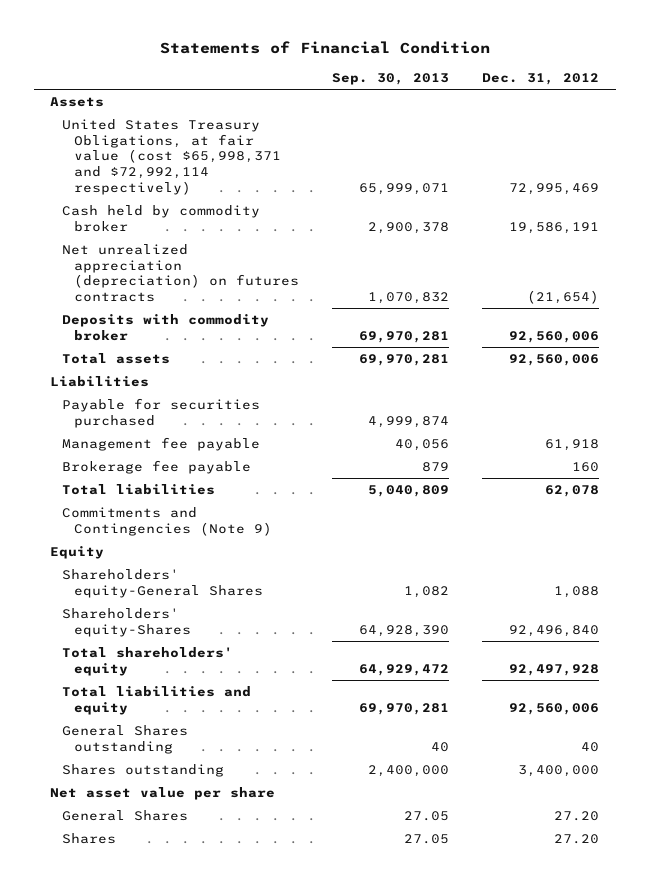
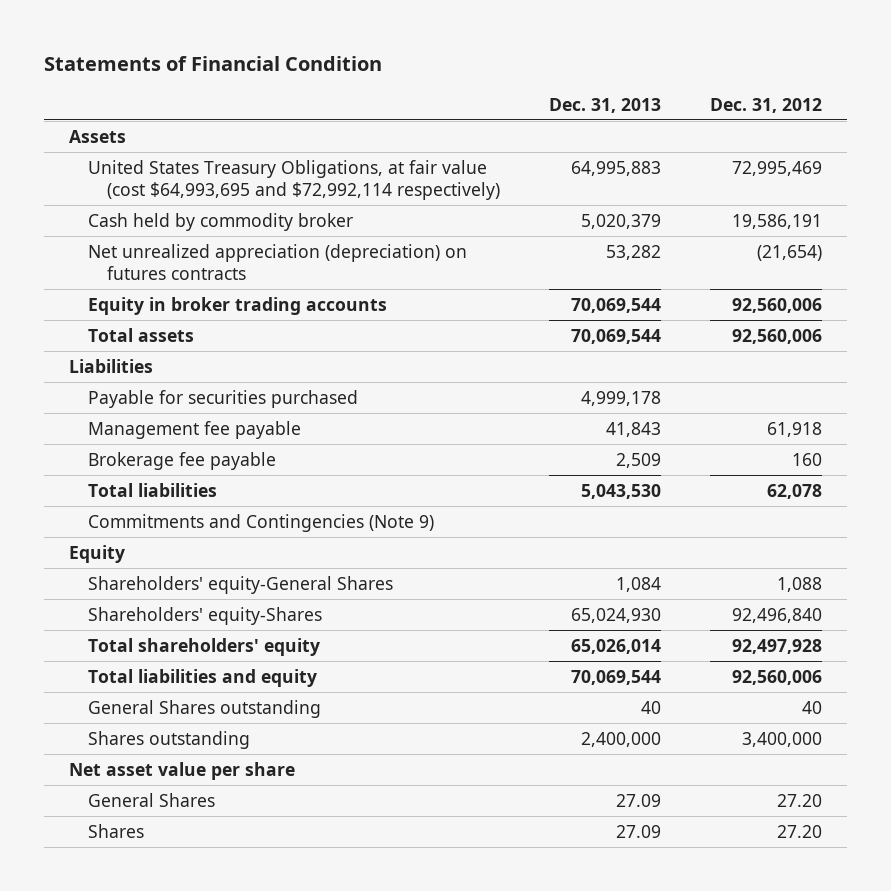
[332,73,450,86] Sep. 30, 2013 -> none
none -> [549,97,662,113] Dec. 31, 2013
[62,119,282,195] United States Treasury Obligations, at fair value (cost $65,998,371 and $72,992,114 respectively) -> [88,159,501,200] United States Treasury Obligations, at fair value (cost $64,993,695 and $72,992,114 respectively)
[62,314,270,341] Deposits with commodity broker -> [88,296,388,315] Equity in broker trading accounts

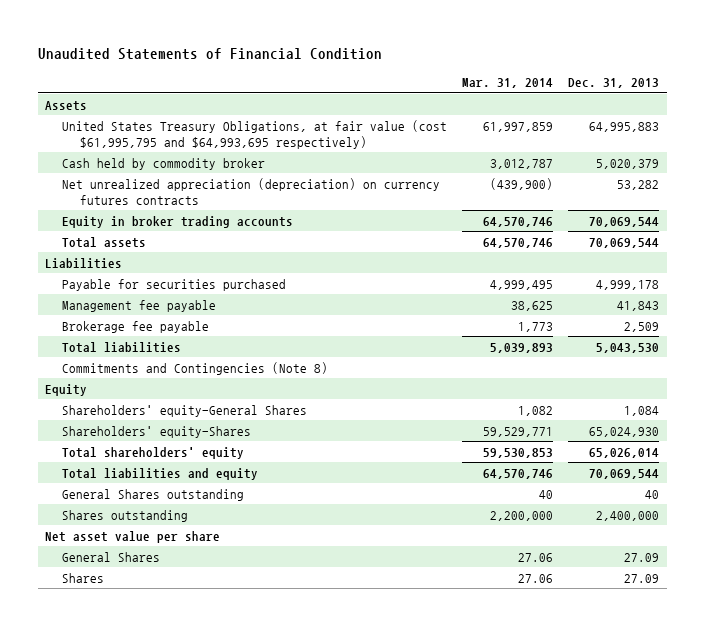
[44,56,383,72] Statements of Financial Condition -> [37,48,382,61] Unaudited Statements of Financial Condition
[710,97,823,113] Dec. 31, 2012 -> none
none -> [462,78,554,89] Mar. 31, 2014
[88,159,501,200] United States Treasury Obligations, at fair value (cost $64,993,695 and $72,992,114 respectively) -> [62,119,448,150] United States Treasury Obligations, at fair value (cost $61,995,795 and $64,993,695 respectively)
[88,243,468,280] Net unrealized appreciation (depreciation) on futures contracts -> [62,177,441,206] Net unrealized appreciation (depreciation) on currency futures contracts
[88,513,435,532] Commitments and Contingencies (Note 9) -> [62,361,329,375] Commitments and Contingencies (Note 8)

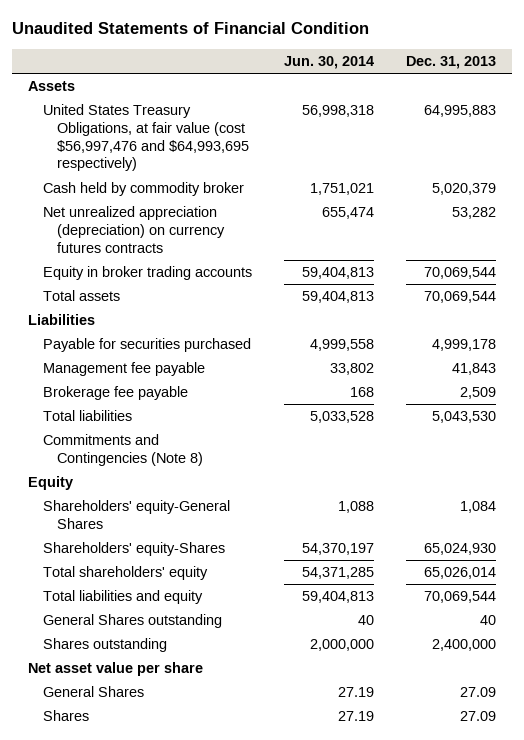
[462,78,554,89] Mar. 31, 2014 -> none
none -> [283,56,374,70] Jun. 30, 2014
[62,119,448,150] United States Treasury Obligations, at fair value (cost $61,995,795 and $64,993,695 respectively) -> [42,104,250,172] United States Treasury Obligations, at fair value (cost $56,997,476 and $64,993,695 respectively)

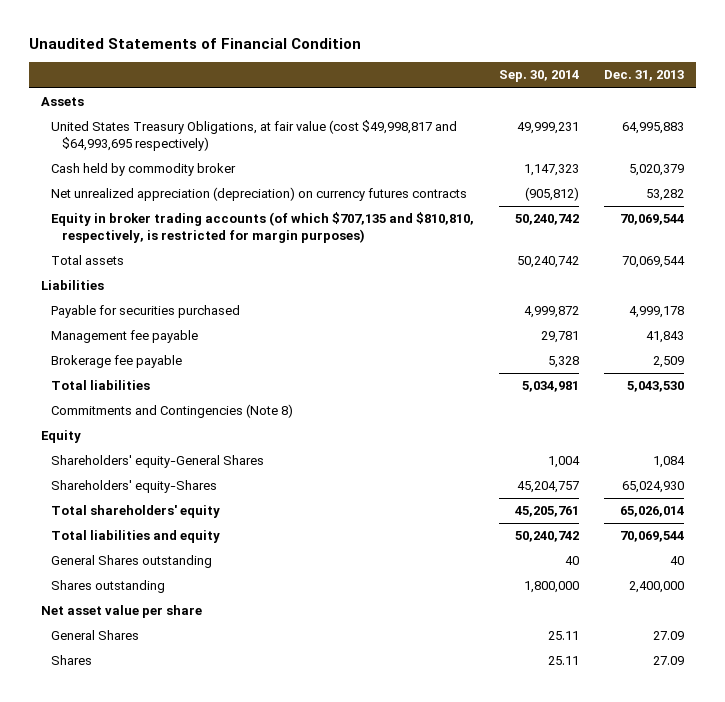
[283,56,374,70] Jun. 30, 2014 -> none
none -> [499,70,580,83] Sep. 30, 2014
[42,104,250,172] United States Treasury Obligations, at fair value (cost $56,997,476 and $64,993,695 respectively) -> [51,120,458,152] United States Treasury Obligations, at fair value (cost $49,998,817 and $64,993,695 respectively)
[42,266,252,281] Equity in broker trading accounts -> [51,212,475,244] Equity in broker trading accounts (of which $707,135 and $810,810, respectively, is restricted for margin purposes)

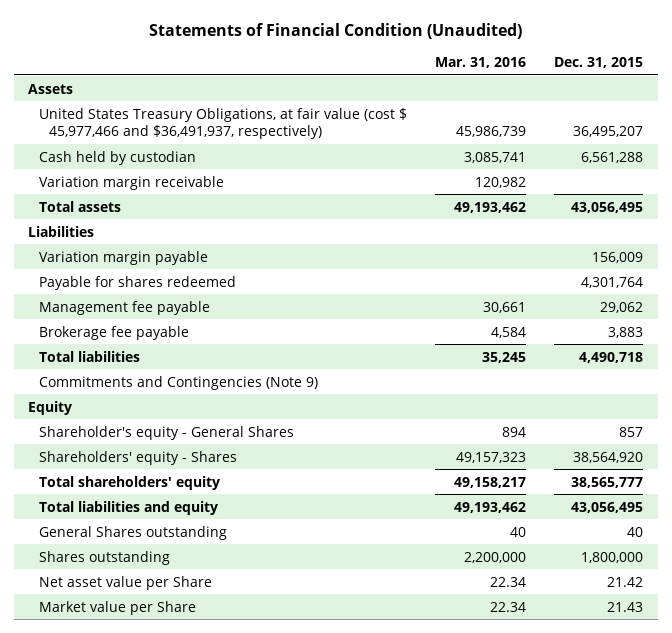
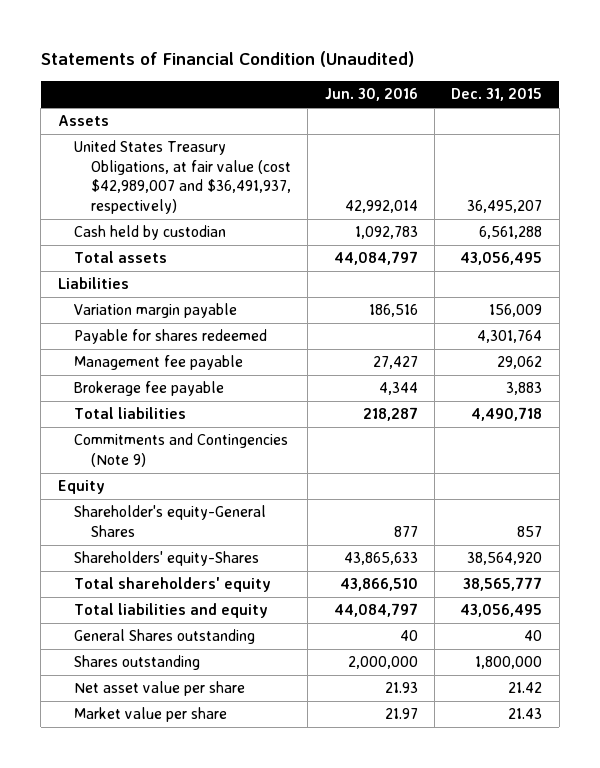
[435,57,527,69] Mar. 31, 2016 -> none
none -> [324,88,418,102] Jun. 30, 2016
[38,107,407,140] United States Treasury Obligations, at fair value (cost $ 45,977,466 and $36,491,937, respectively) -> [74,140,291,214] United States Treasury Obligations, at fair value (cost $42,989,007 and $36,491,937, respectively)
[38,175,224,190] Variation margin receivable -> none
[38,425,294,440] Shareholder's equity - General Shares -> [74,505,267,537] Shareholder's equity-General Shares
[38,450,237,465] Shareholders' equity - Shares -> [74,551,260,567] Shareholders' equity-Shares
[38,575,212,590] Net asset value per Share -> [74,681,246,697] Net asset value per share
[38,600,196,615] Market value per Share -> [74,707,228,723] Market value per share

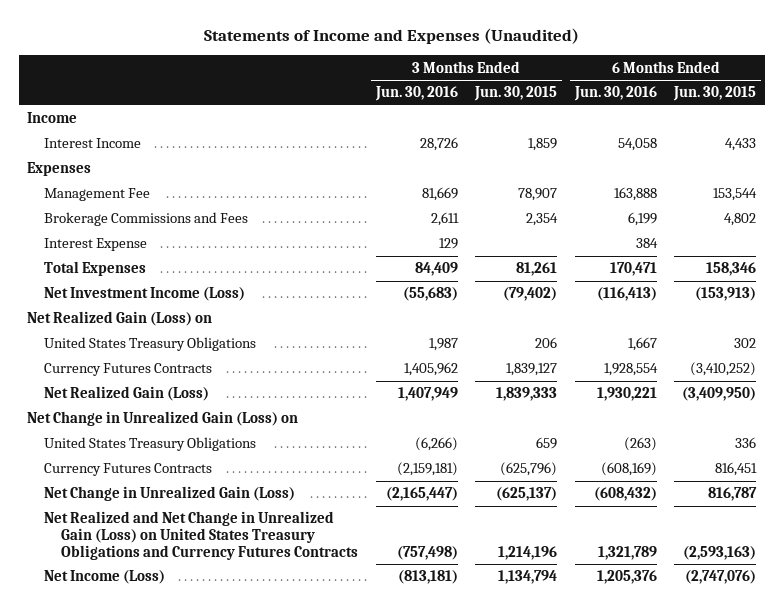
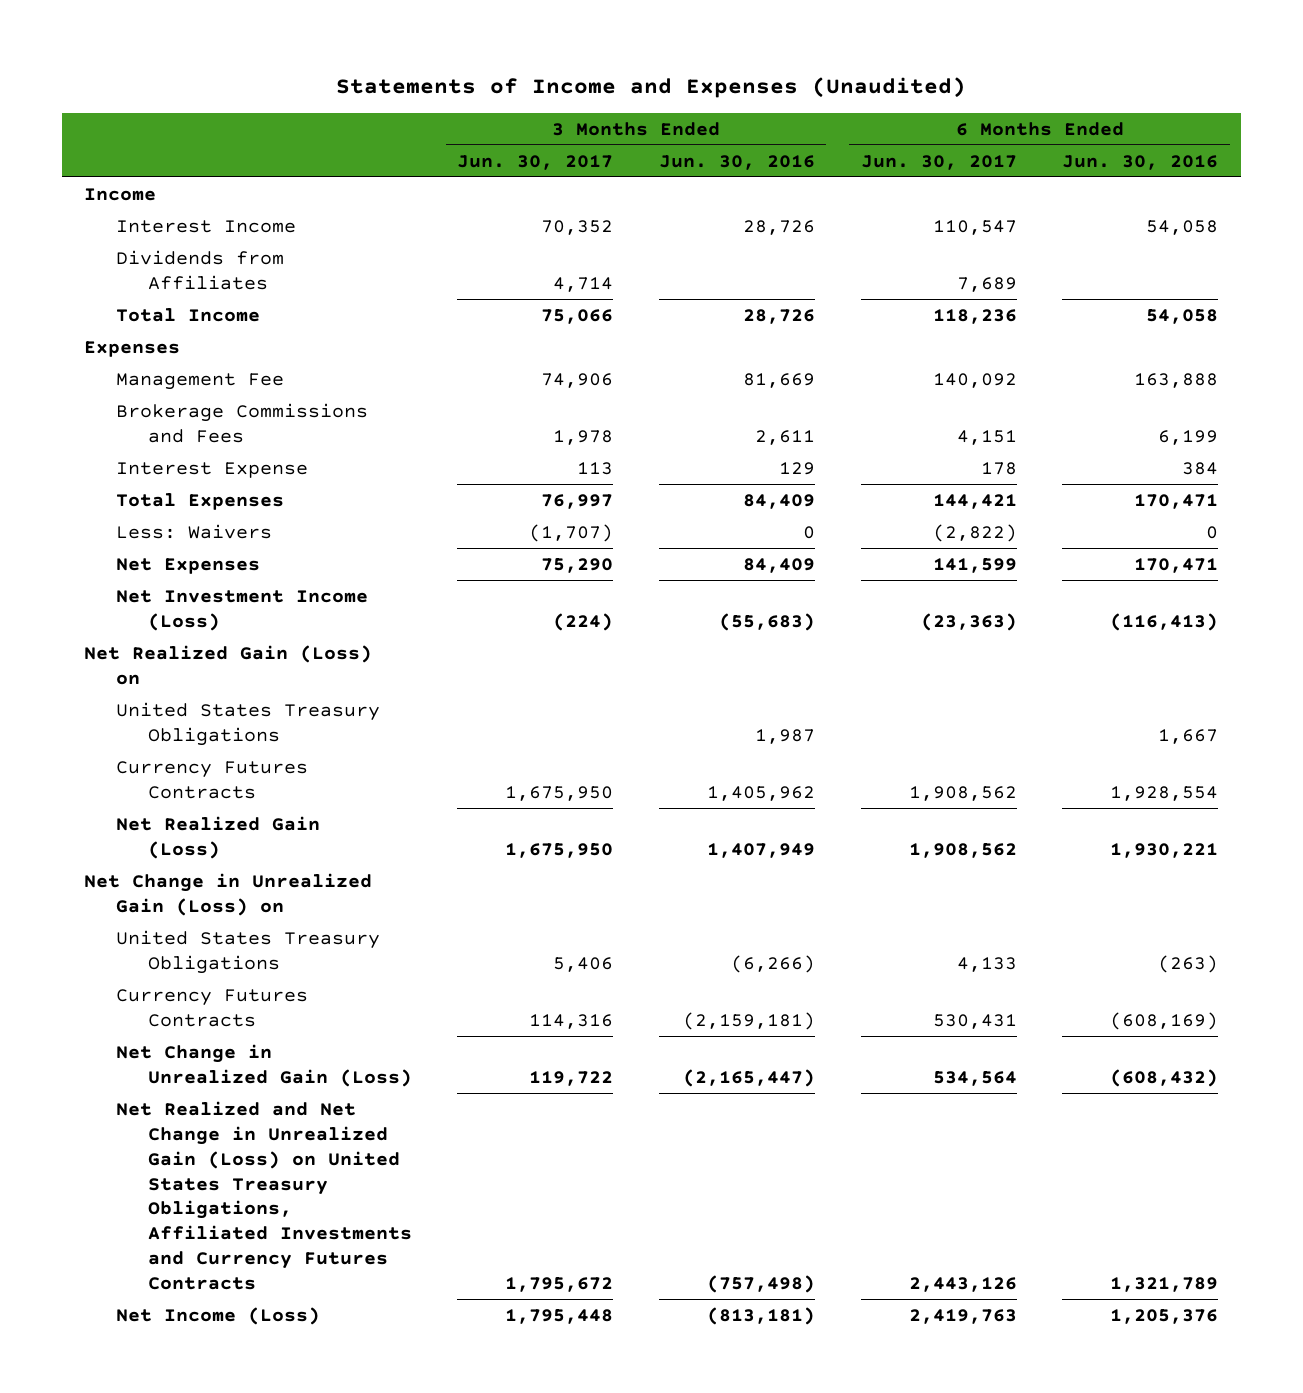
[474,86,558,102] Jun. 30, 2015 -> none
[673,86,757,102] Jun. 30, 2015 -> none
none -> [457,154,614,170] Jun. 30, 2017
none -> [860,154,1017,170] Jun. 30, 2017
none -> [116,249,285,290] Dividends from Affiliates
none -> [116,307,261,322] Total Income
none -> [116,523,273,539] Less: Waivers
none -> [116,557,261,574] Net Expenses
[44,511,359,560] Net Realized and Net Change in Unrealized Gain (Loss) on United States Treasury Obligations and Currency Futures Contracts -> [116,1100,412,1290] Net Realized and Net Change in Unrealized Gain (Loss) on United States Treasury Obligations, Affiliated Investments and Currency Futures Contracts

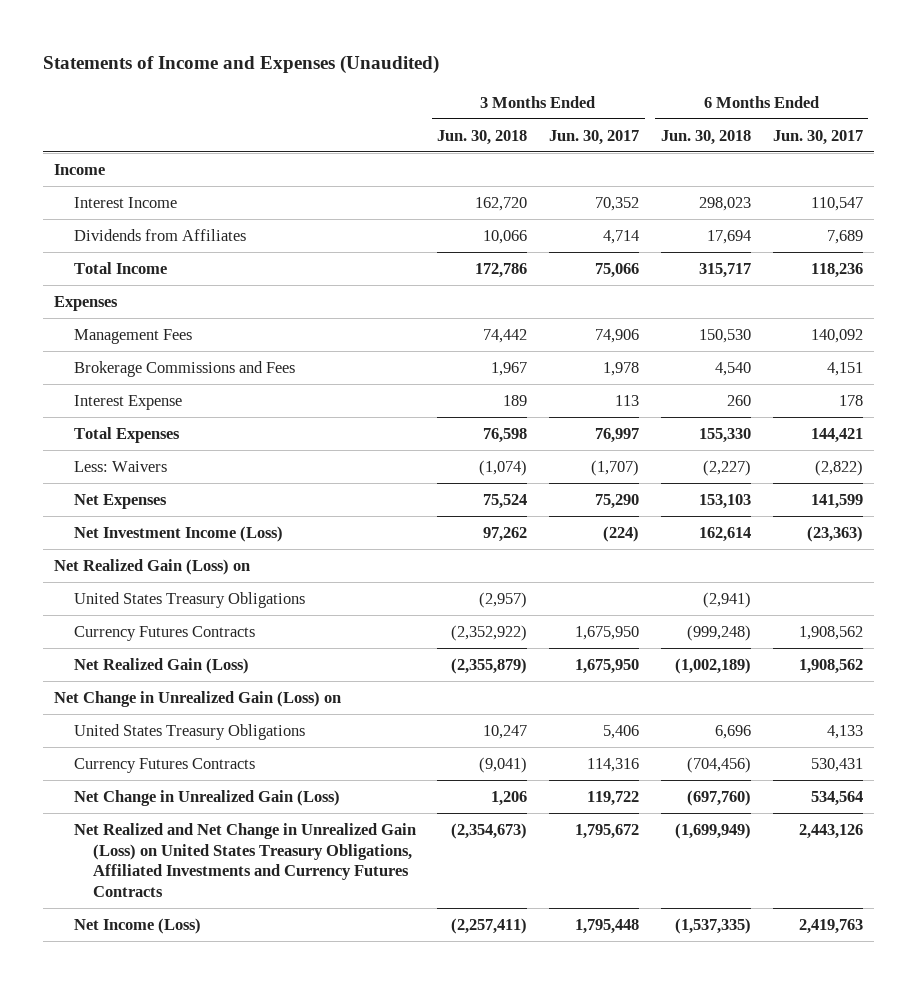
[659,154,816,170] Jun. 30, 2016 -> none
[1062,154,1219,170] Jun. 30, 2016 -> none
none -> [437,129,528,145] Jun. 30, 2018
none -> [660,129,751,145] Jun. 30, 2018
[116,372,285,390] Management Fee -> [73,328,192,344] Management Fees

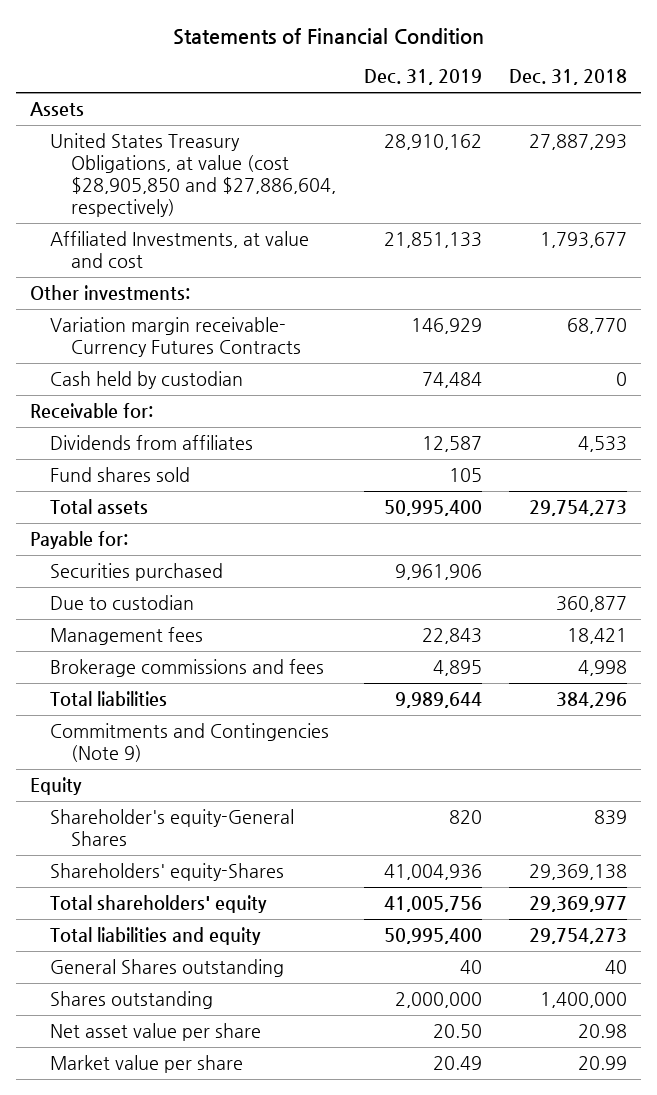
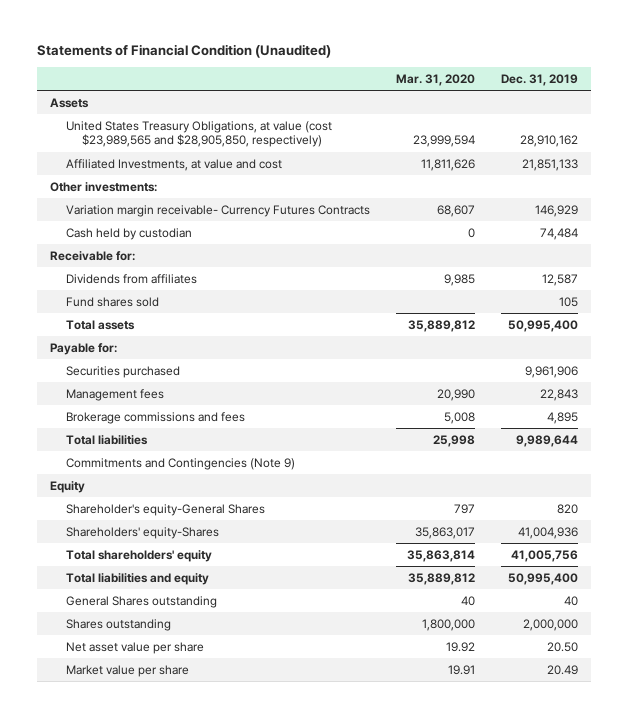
[172,27,484,45] Statements of Financial Condition -> [36,43,331,58] Statements of Financial Condition (Unaudited)
[509,69,628,86] Dec. 31, 2018 -> none
none -> [395,73,475,86] Mar. 31, 2020
[50,133,336,217] United States Treasury Obligations, at value (cost $28,905,850 and $27,886,604, respectively) -> [65,120,332,148] United States Treasury Obligations, at value (cost $23,989,565 and $28,905,850, respectively)
[50,595,195,611] Due to custodian -> none

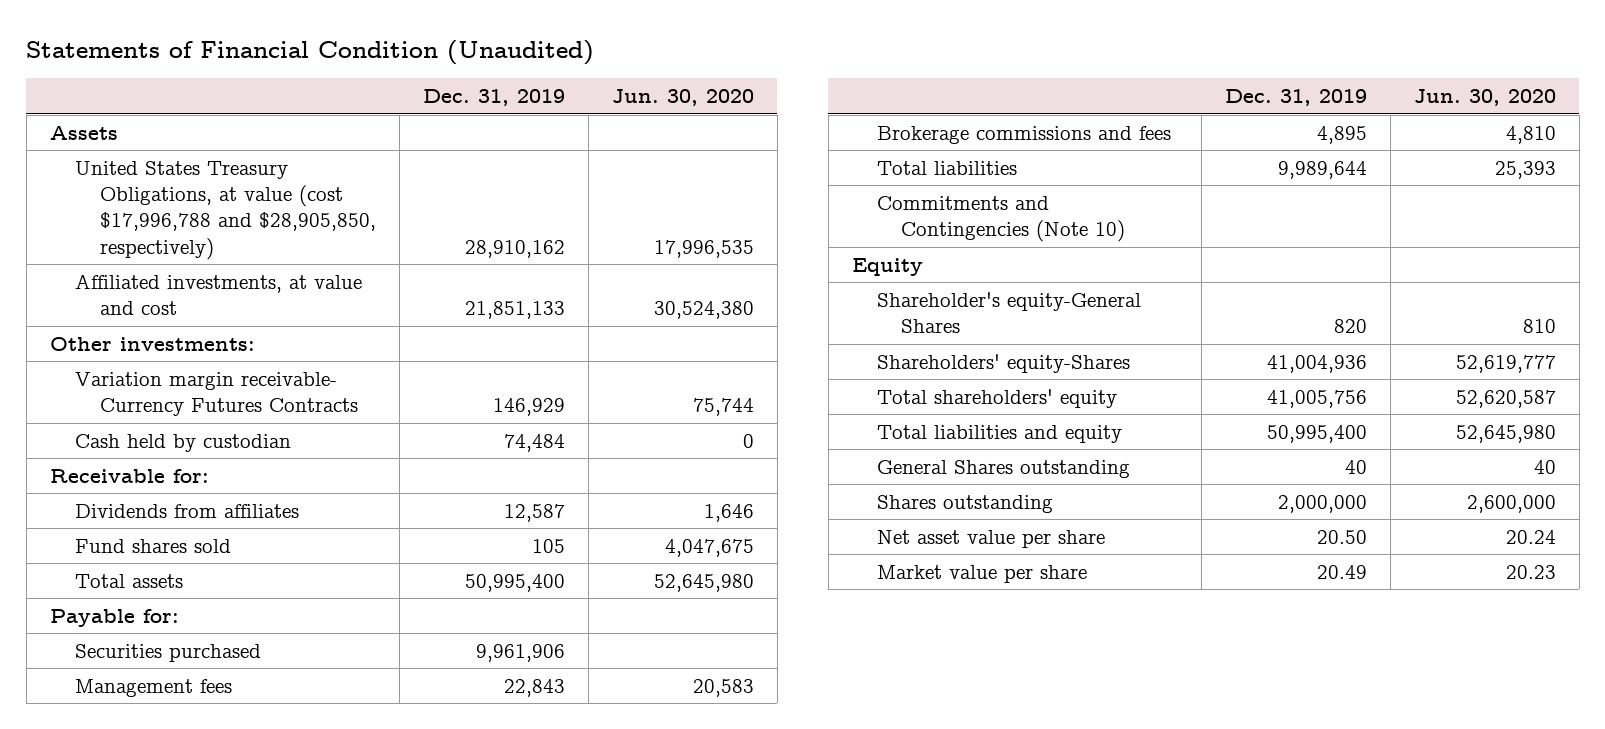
[395,73,475,86] Mar. 31, 2020 -> none
none -> [611,88,754,106] Jun. 30, 2020
[65,120,332,148] United States Treasury Obligations, at value (cost $23,989,565 and $28,905,850, respectively) -> [74,160,376,260] United States Treasury Obligations, at value (cost $17,996,788 and $28,905,850, respectively)
[65,158,282,171] Affiliated Investments, at value and cost -> [74,273,362,316] Affiliated investments, at value and cost
[65,457,295,470] Commitments and Contingencies (Note 9) -> [876,195,1126,243] Commitments and Contingencies (Note 10)

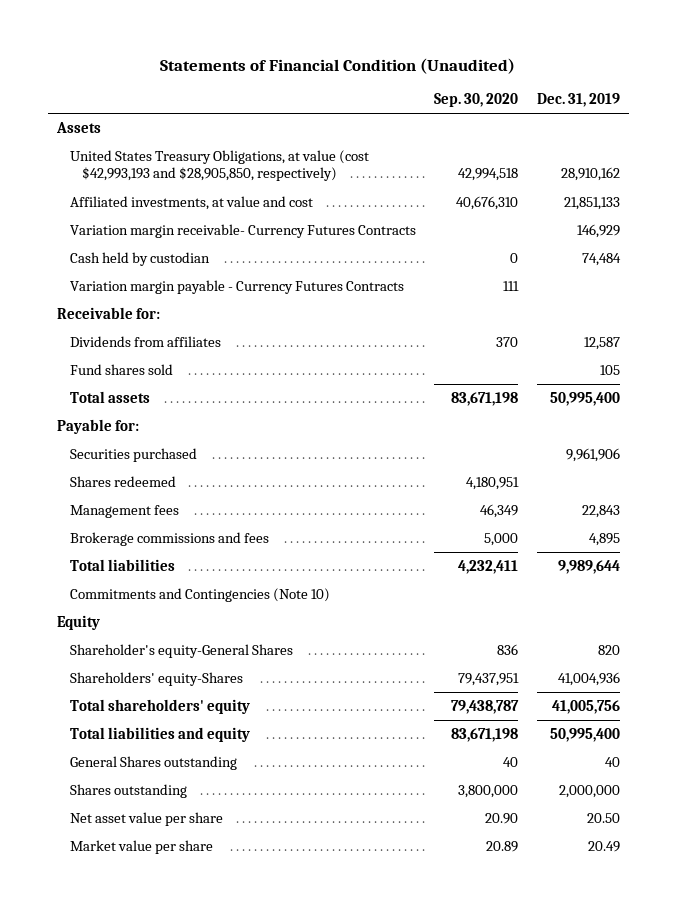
[611,88,754,106] Jun. 30, 2020 -> none
none -> [434,93,519,108] Sep. 30, 2020
[74,160,376,260] United States Treasury Obligations, at value (cost $17,996,788 and $28,905,850, respectively) -> [69,150,369,182] United States Treasury Obligations, at value (cost $42,993,193 and $28,905,850, respectively)
[49,336,255,351] Other investments: -> none
none -> [69,280,404,295] Variation margin payable - Currency Futures Contracts
none -> [69,476,176,488] Shares redeemed

